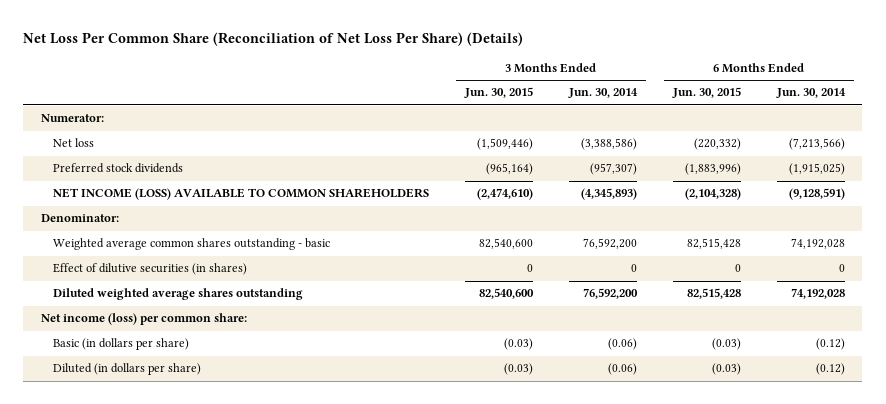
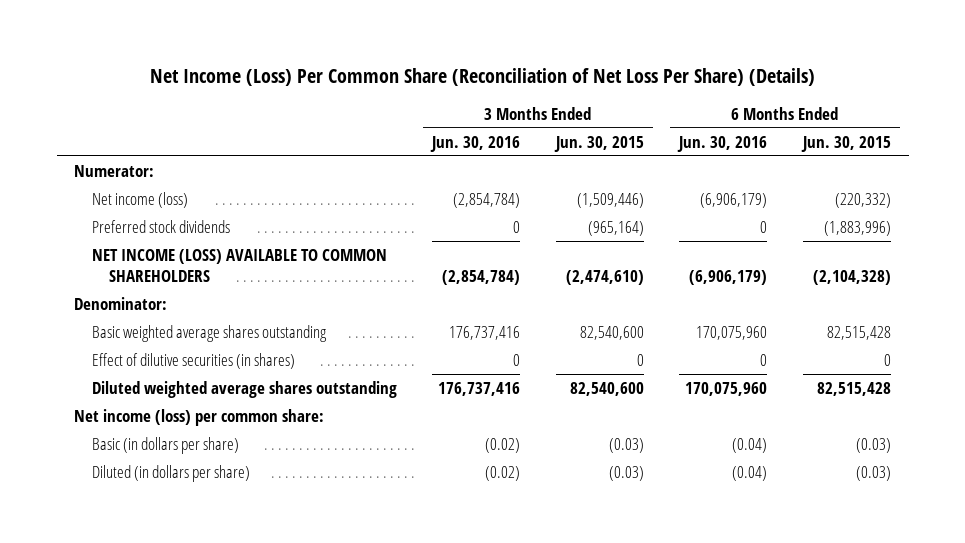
[23,31,524,46] Net Loss Per Common Share (Reconciliation of Net Loss Per Share) (Details) -> [149,67,815,86] Net Income (Loss) Per Common Share (Reconciliation of Net Loss Per Share) (Details)
[568,88,639,99] Jun. 30, 2014 -> none
[775,88,846,99] Jun. 30, 2014 -> none
none -> [430,135,521,152] Jun. 30, 2016
none -> [677,135,768,152] Jun. 30, 2016
[53,138,95,148] Net loss -> [91,192,188,209] Net income (loss)
[53,238,331,251] Weighted average common shares outstanding - basic -> [91,325,327,343] Basic weighted average shares outstanding

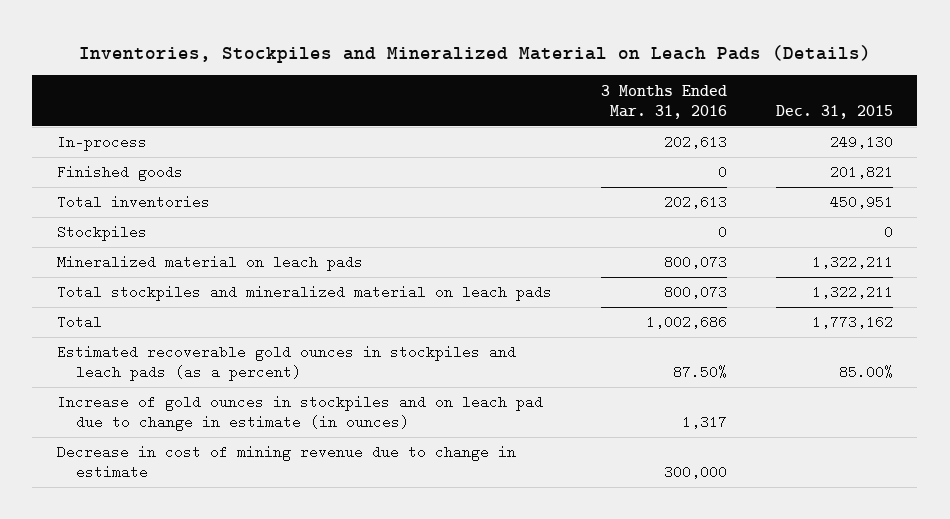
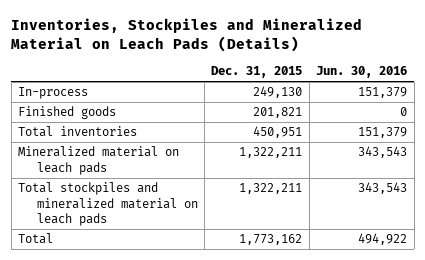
[600,84,727,119] 3 Months Ended Mar. 31, 2016 -> none
none -> [316,66,408,79] Jun. 30, 2016
[56,225,147,242] Stockpiles -> none
[56,345,516,382] Estimated recoverable gold ounces in stockpiles and leach pads (as a percent) -> none
[56,395,543,432] Increase of gold ounces in stockpiles and on leach pad due to change in estimate (in ounces) -> none
[56,445,516,480] Decrease in cost of mining revenue due to change in estimate -> none

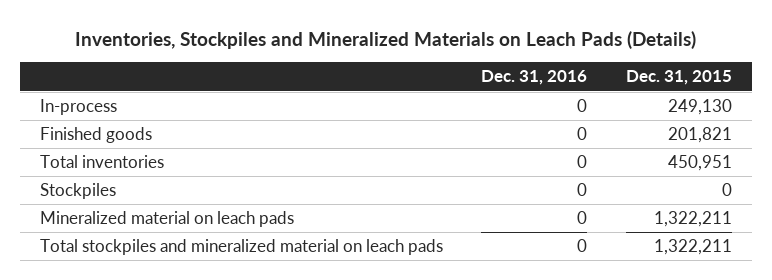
[11,17,363,52] Inventories, Stockpiles and Mineralized Material on Leach Pads (Details) -> [74,30,696,49] Inventories, Stockpiles and Mineralized Materials on Leach Pads (Details)
[316,66,408,79] Jun. 30, 2016 -> none
none -> [481,70,588,86] Dec. 31, 2016
none -> [39,183,116,200] Stockpiles
[18,233,54,245] Total -> none

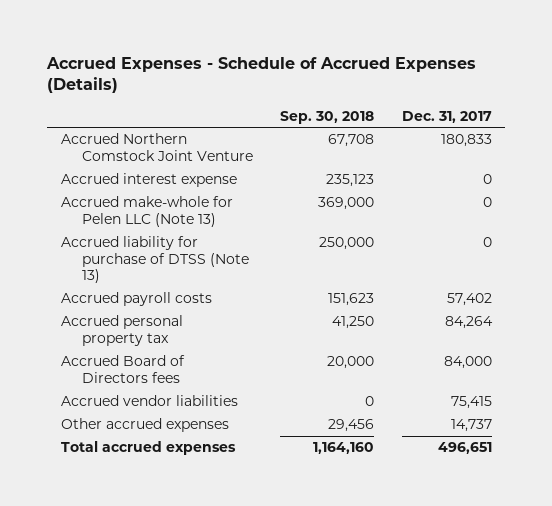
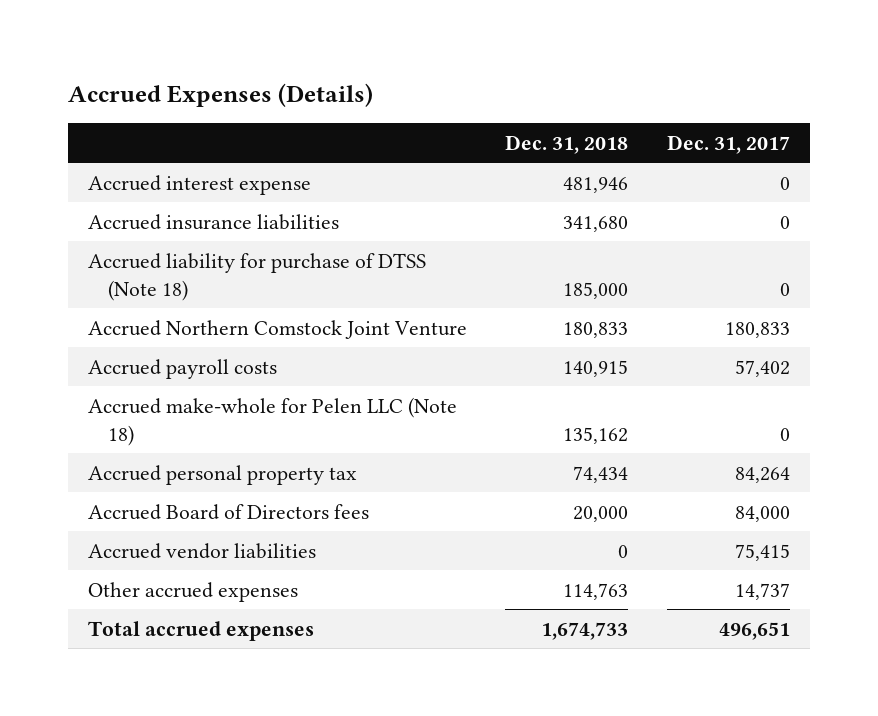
[46,56,477,94] Accrued Expenses - Schedule of Accrued Expenses (Details) -> [68,82,374,107] Accrued Expenses (Details)
[280,110,375,124] Sep. 30, 2018 -> none
none -> [505,134,629,154] Dec. 31, 2018
[60,196,233,227] Accrued make-whole for Pelen LLC (Note 13) -> none
none -> [87,213,339,230] Accrued insurance liabilities
[60,236,249,284] Accrued liability for purchase of DTSS (Note 13) -> [87,252,426,301] Accrued liability for purchase of DTSS (Note 18)
[60,133,253,161] Accrued Northern Comstock Joint Venture -> [87,319,467,339] Accrued Northern Comstock Joint Venture
none -> [87,396,457,446] Accrued make-whole for Pelen LLC (Note 18)

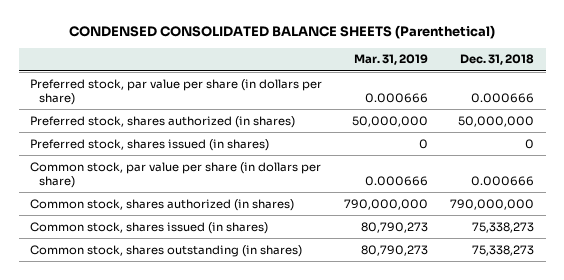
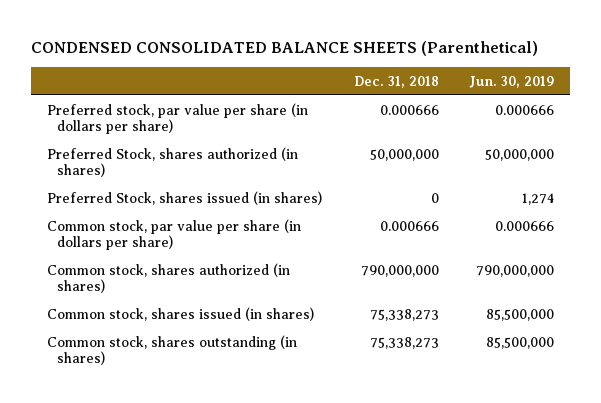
[354,54,429,66] Mar. 31, 2019 -> none
none -> [469,75,555,88] Jun. 30, 2019
[29,115,295,128] Preferred stock, shares authorized (in shares) -> [46,146,298,178] Preferred Stock, shares authorized (in shares)
[29,138,269,151] Preferred stock, shares issued (in shares) -> [46,190,322,205] Preferred Stock, shares issued (in shares)

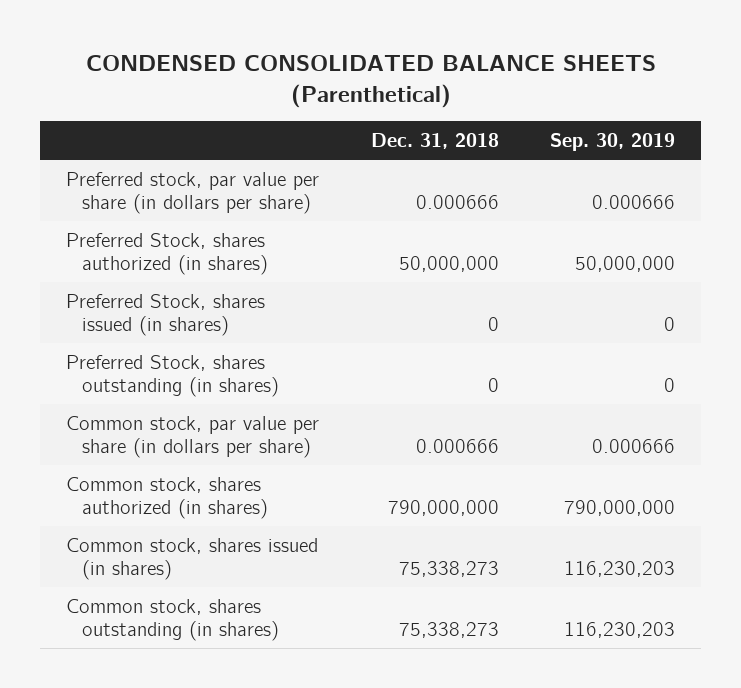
[469,75,555,88] Jun. 30, 2019 -> none
none -> [550,133,676,152] Sep. 30, 2019
none -> [65,354,279,398] Preferred Stock, shares outstanding (in shares)

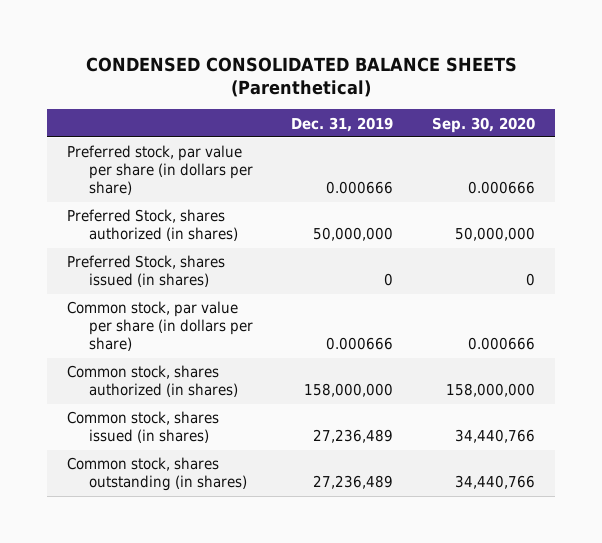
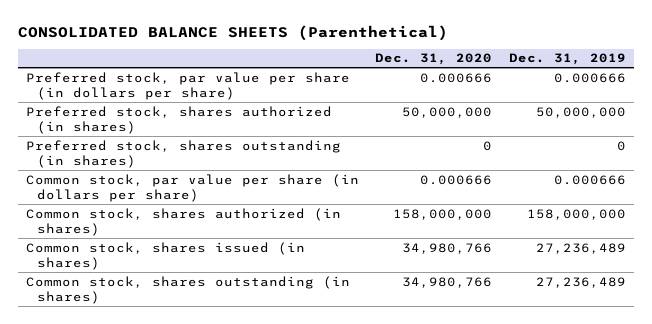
[85,56,517,98] CONDENSED CONSOLIDATED BALANCE SHEETS (Parenthetical) -> [17,24,448,41] CONSOLIDATED BALANCE SHEETS (Parenthetical)
[432,116,536,133] Sep. 30, 2020 -> none
none -> [375,53,493,66] Dec. 31, 2020
[66,209,238,242] Preferred Stock, shares authorized (in shares) -> [25,105,332,134] Preferred stock, shares authorized (in shares)
[66,255,225,288] Preferred Stock, shares issued (in shares) -> [25,139,341,168] Preferred stock, shares outstanding (in shares)

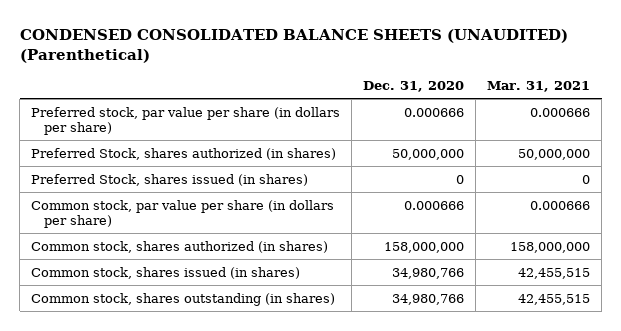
[17,24,448,41] CONSOLIDATED BALANCE SHEETS (Parenthetical) -> [19,28,568,63] CONDENSED CONSOLIDATED BALANCE SHEETS (UNAUDITED) (Parenthetical)
[508,53,626,66] Dec. 31, 2019 -> none
none -> [487,81,591,93] Mar. 31, 2021
[25,105,332,134] Preferred stock, shares authorized (in shares) -> [31,147,337,160] Preferred Stock, shares authorized (in shares)
[25,139,341,168] Preferred stock, shares outstanding (in shares) -> [31,173,309,186] Preferred Stock, shares issued (in shares)

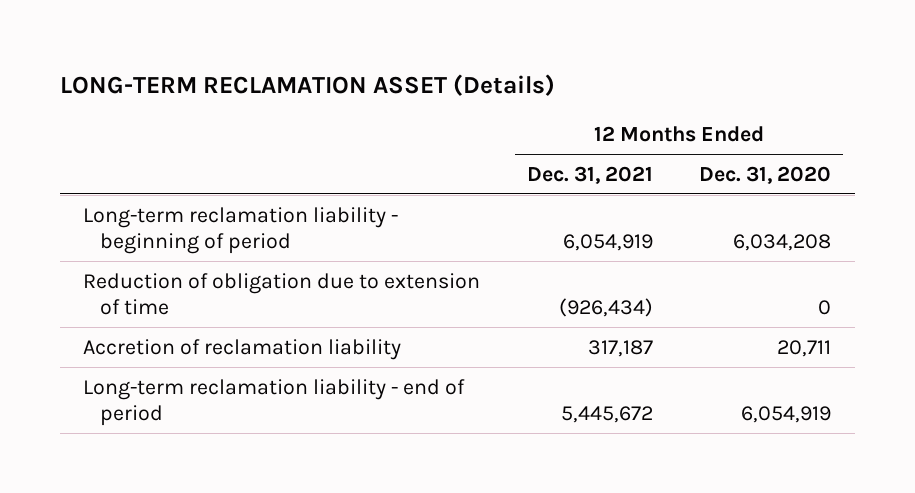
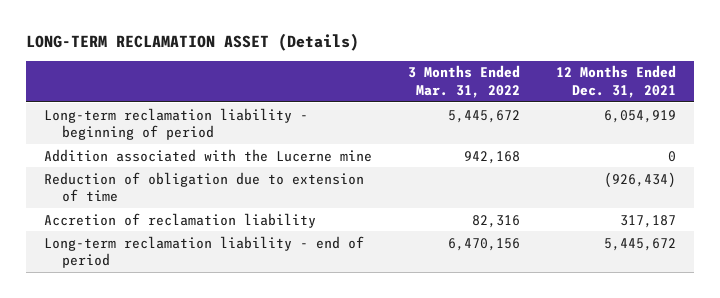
[699,165,832,184] Dec. 31, 2020 -> none
none -> [407,65,520,98] 3 Months Ended Mar. 31, 2022
none -> [43,148,372,162] Addition associated with the Lucerne mine

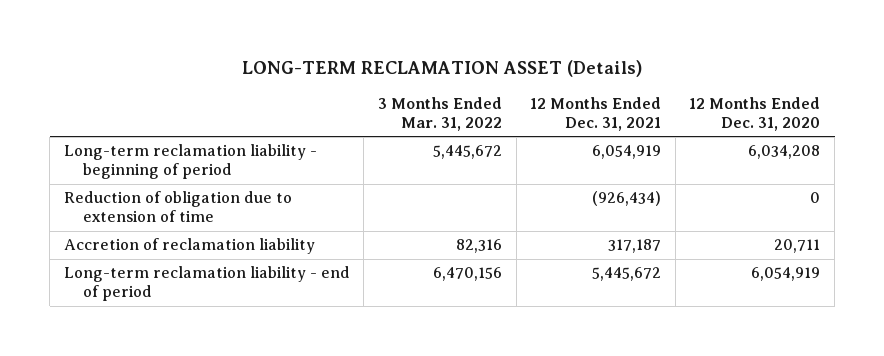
none -> [689,97,821,132] 12 Months Ended Dec. 31, 2020
[43,148,372,162] Addition associated with the Lucerne mine -> none

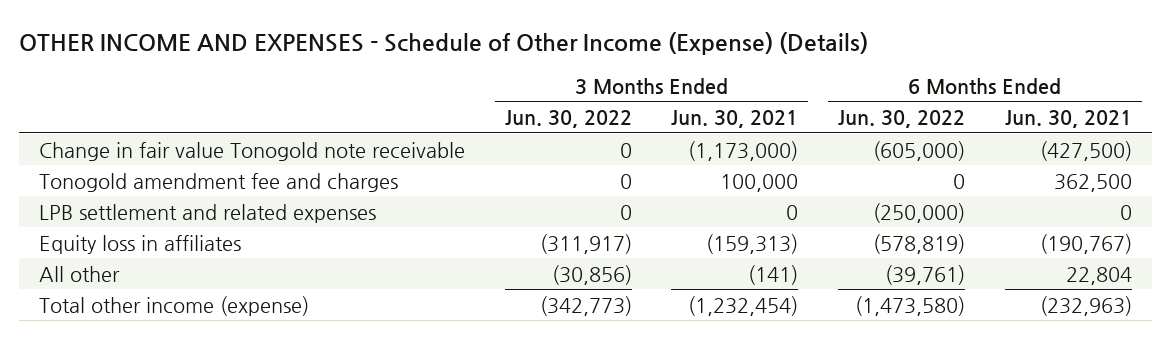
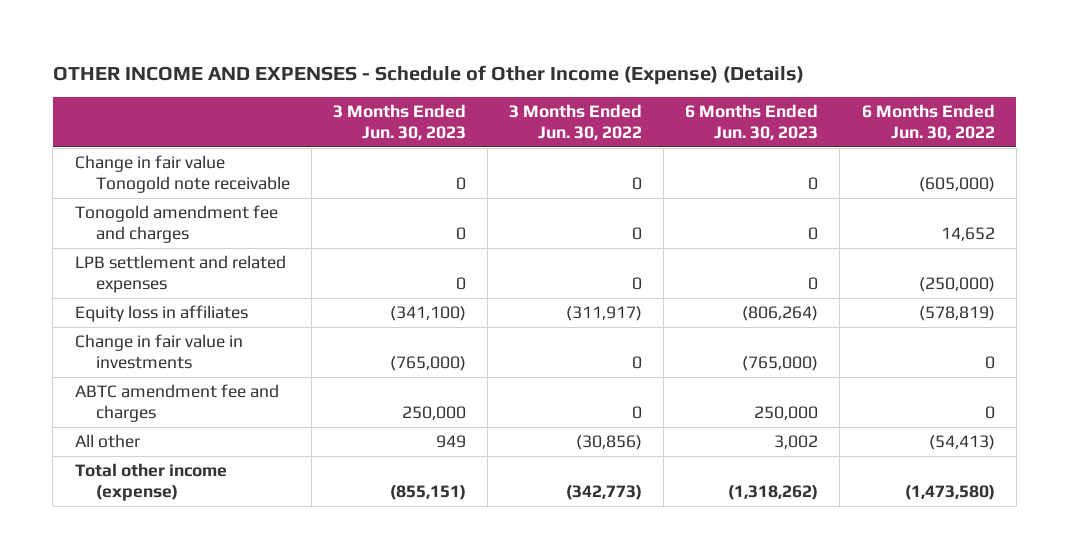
[671,110,799,129] Jun. 30, 2021 -> none
[1004,110,1132,129] Jun. 30, 2021 -> none
none -> [333,104,467,140] 3 Months Ended Jun. 30, 2023
none -> [685,104,819,140] 6 Months Ended Jun. 30, 2023
[953,173,966,189] 0 -> [940,226,995,241] 14,652
none -> [74,334,243,369] Change in fair value in investments
none -> [74,384,279,422] ABTC amendment fee and charges
[885,264,966,285] (39,761) -> [928,435,995,451] (54,413)

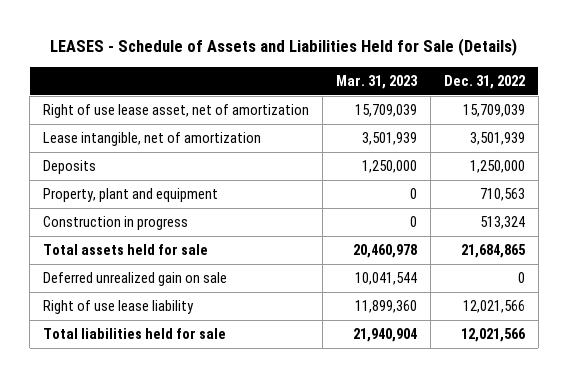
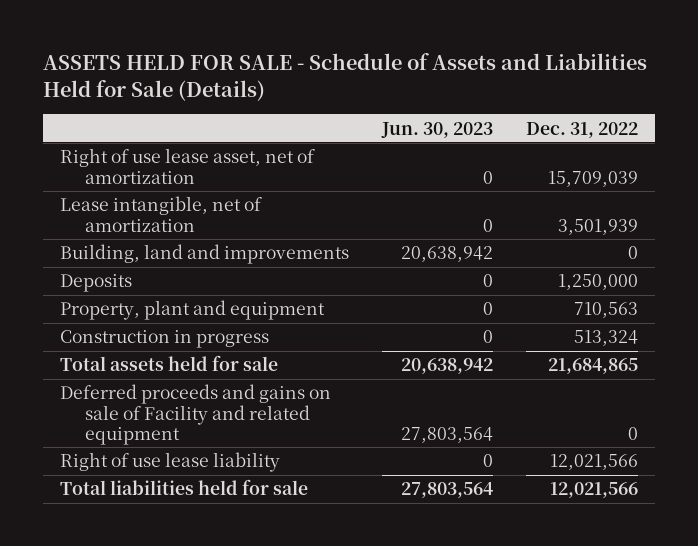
[49,38,517,57] LEASES - Schedule of Assets and Liabilities Held for Sale (Details) -> [43,53,648,102] ASSETS HELD FOR SALE - Schedule of Assets and Liabilities Held for Sale (Details)
[335,74,418,89] Mar. 31, 2023 -> none
none -> [381,121,494,138] Jun. 30, 2023
none -> [59,244,349,265] Building, land and improvements
[43,272,228,287] Deferred unrealized gain on sale -> none
none -> [59,384,331,445] Deferred proceeds and gains on sale of Facility and related equipment

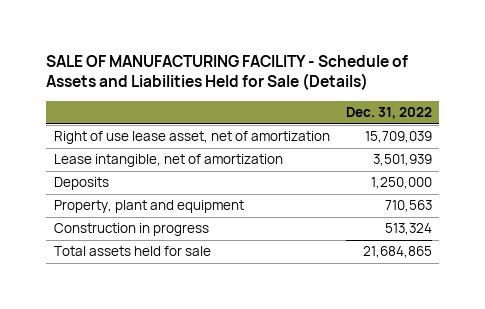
[43,53,648,102] ASSETS HELD FOR SALE - Schedule of Assets and Liabilities Held for Sale (Details) -> [45,54,408,91] SALE OF MANUFACTURING FACILITY - Schedule of Assets and Liabilities Held for Sale (Details)
[381,121,494,138] Jun. 30, 2023 -> none
[59,244,349,265] Building, land and improvements -> none
[59,384,331,445] Deferred proceeds and gains on sale of Facility and related equipment -> none
[59,452,280,473] Right of use lease liability -> none
[59,479,308,496] Total liabilities held for sale -> none

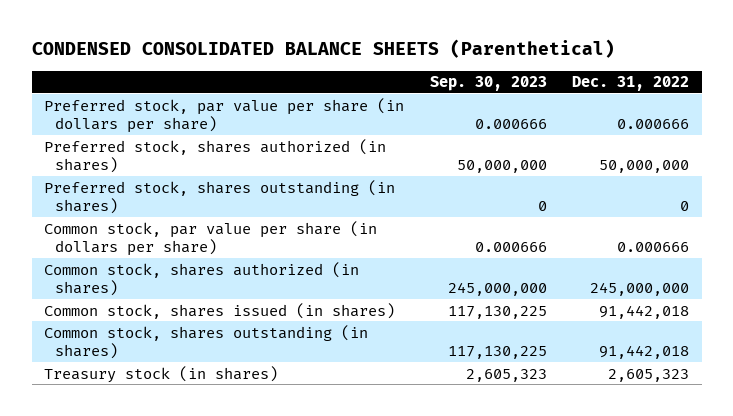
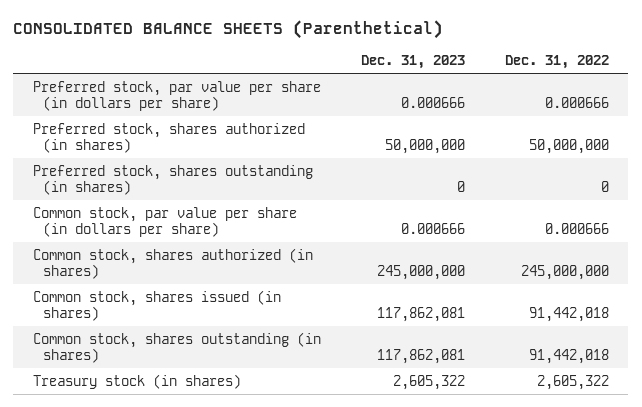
[31,39,615,59] CONDENSED CONSOLIDATED BALANCE SHEETS (Parenthetical) -> [13,20,444,40] CONSOLIDATED BALANCE SHEETS (Parenthetical)
[429,76,547,92] Sep. 30, 2023 -> none
none -> [360,54,465,69] Dec. 31, 2023
[608,368,690,382] 2,605,323 -> [536,374,609,390] 2,605,322

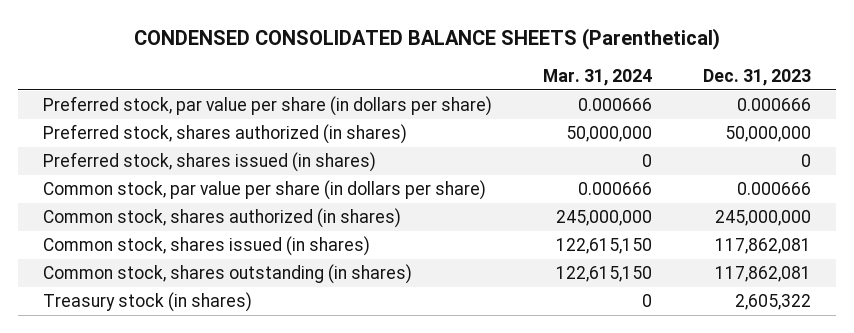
[13,20,444,40] CONSOLIDATED BALANCE SHEETS (Parenthetical) -> [133,27,720,50] CONDENSED CONSOLIDATED BALANCE SHEETS (Parenthetical)
[504,54,609,69] Dec. 31, 2022 -> none
none -> [542,69,652,87] Mar. 31, 2024
[33,164,314,195] Preferred stock, shares outstanding (in shares) -> [43,152,377,173] Preferred stock, shares issued (in shares)

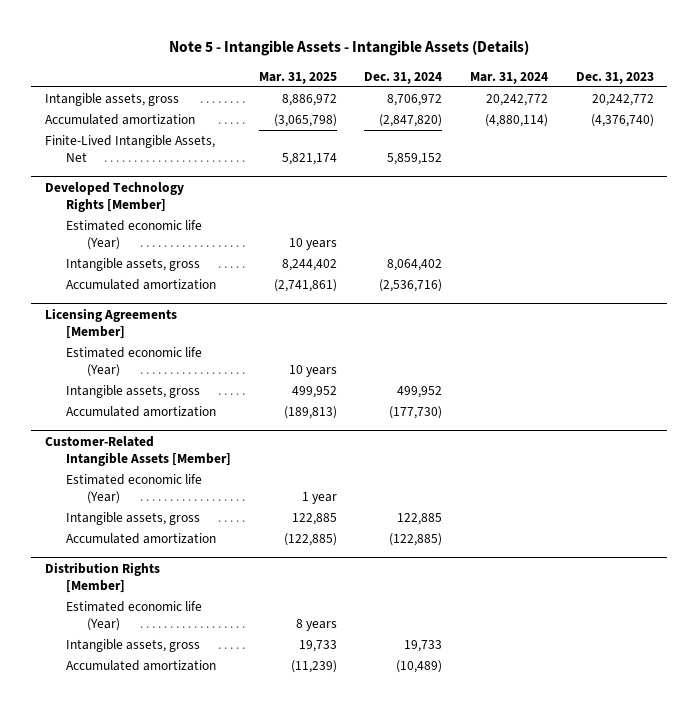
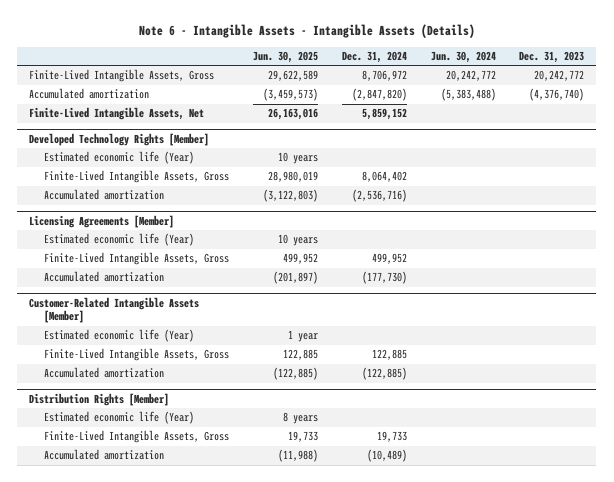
[169,40,530,57] Note 5 - Intangible Assets - Intangible Assets (Details) -> [138,24,475,39] Note 6 - Intangible Assets - Intangible Assets (Details)
[258,71,337,84] Mar. 31, 2025 -> none
[469,71,548,84] Mar. 31, 2024 -> none
none -> [252,50,318,63] Jun. 30, 2025
none -> [430,50,496,63] Jun. 30, 2024
[45,93,180,107] Intangible assets, gross -> [29,69,215,83] Finite-Lived Intangible Assets, Gross
[65,258,200,272] Intangible assets, gross -> [44,170,230,184] Finite-Lived Intangible Assets, Gross
[65,385,200,399] Intangible assets, gross -> [44,252,230,266] Finite-Lived Intangible Assets, Gross
[65,512,200,526] Intangible assets, gross -> [44,348,230,362] Finite-Lived Intangible Assets, Gross
[65,639,200,653] Intangible assets, gross -> [44,430,230,444] Finite-Lived Intangible Assets, Gross

